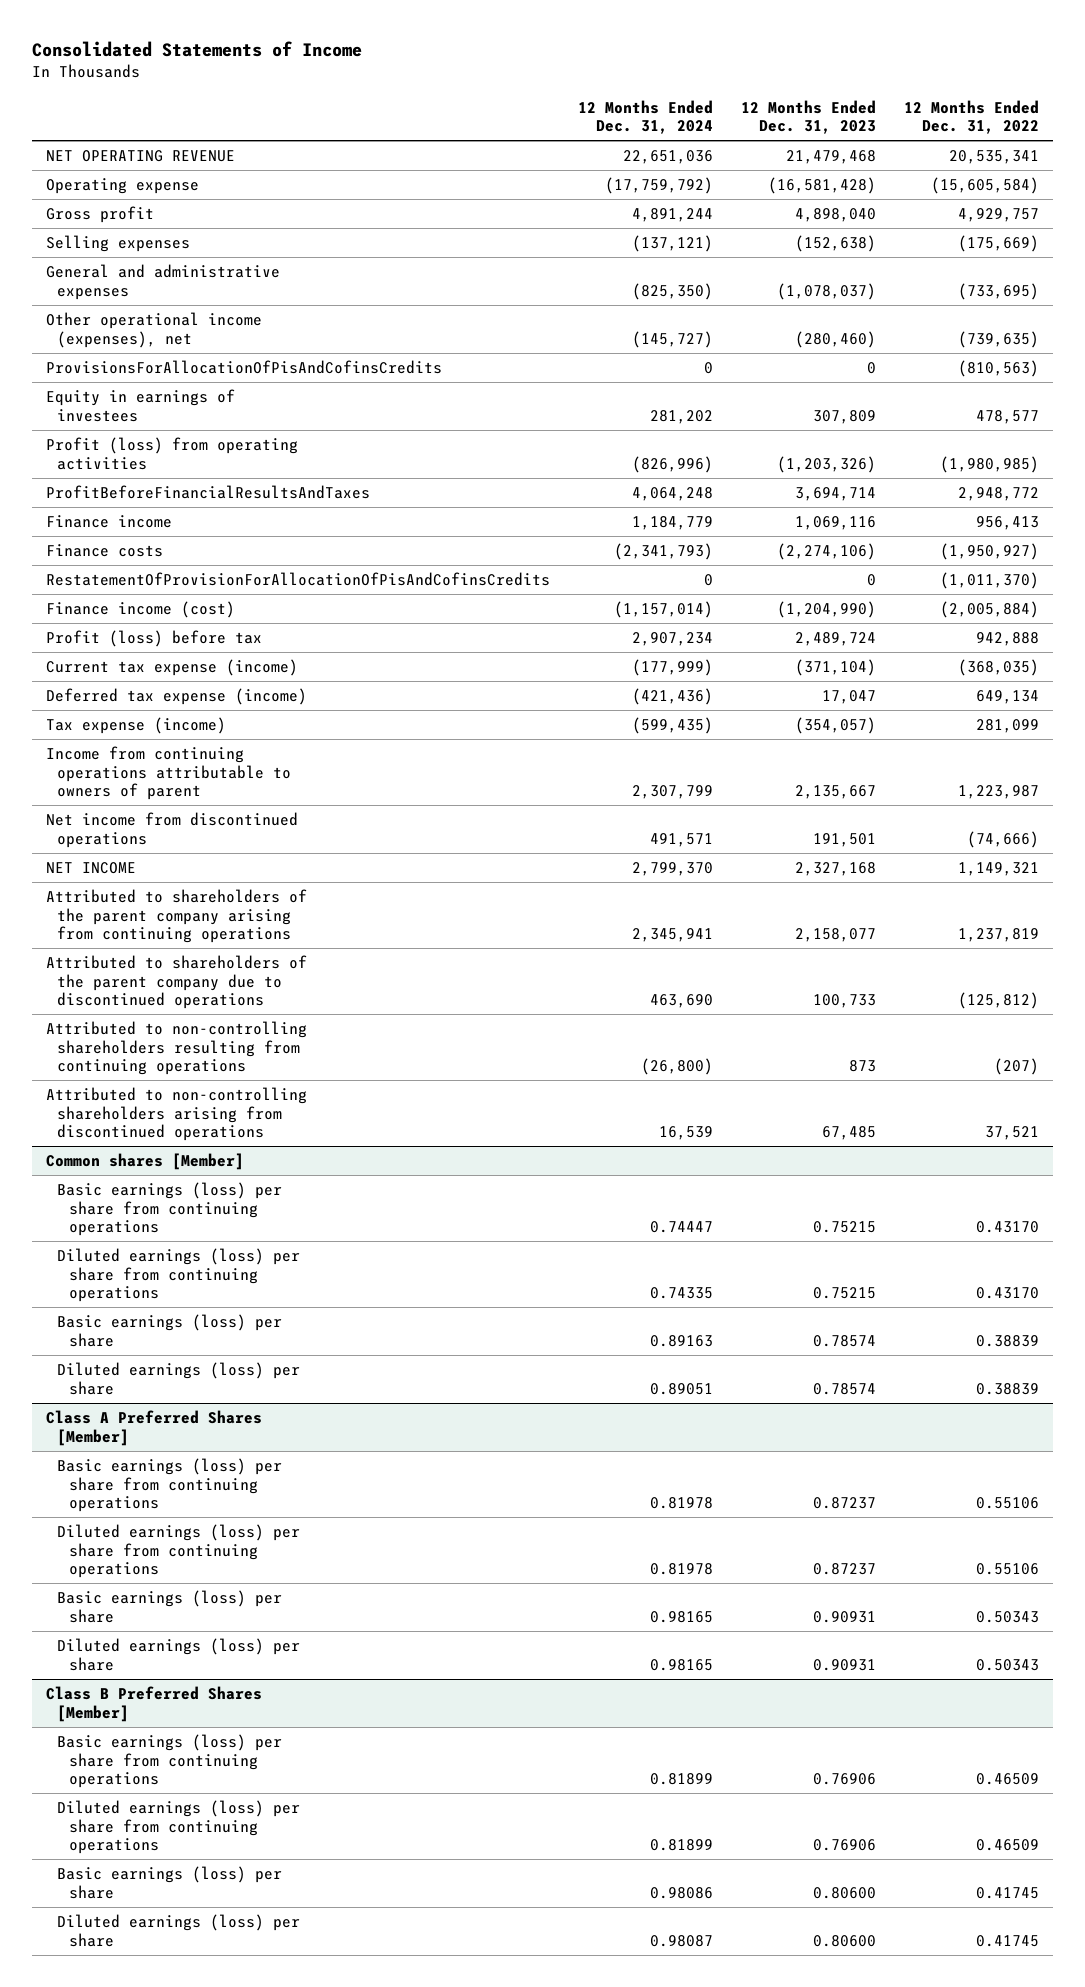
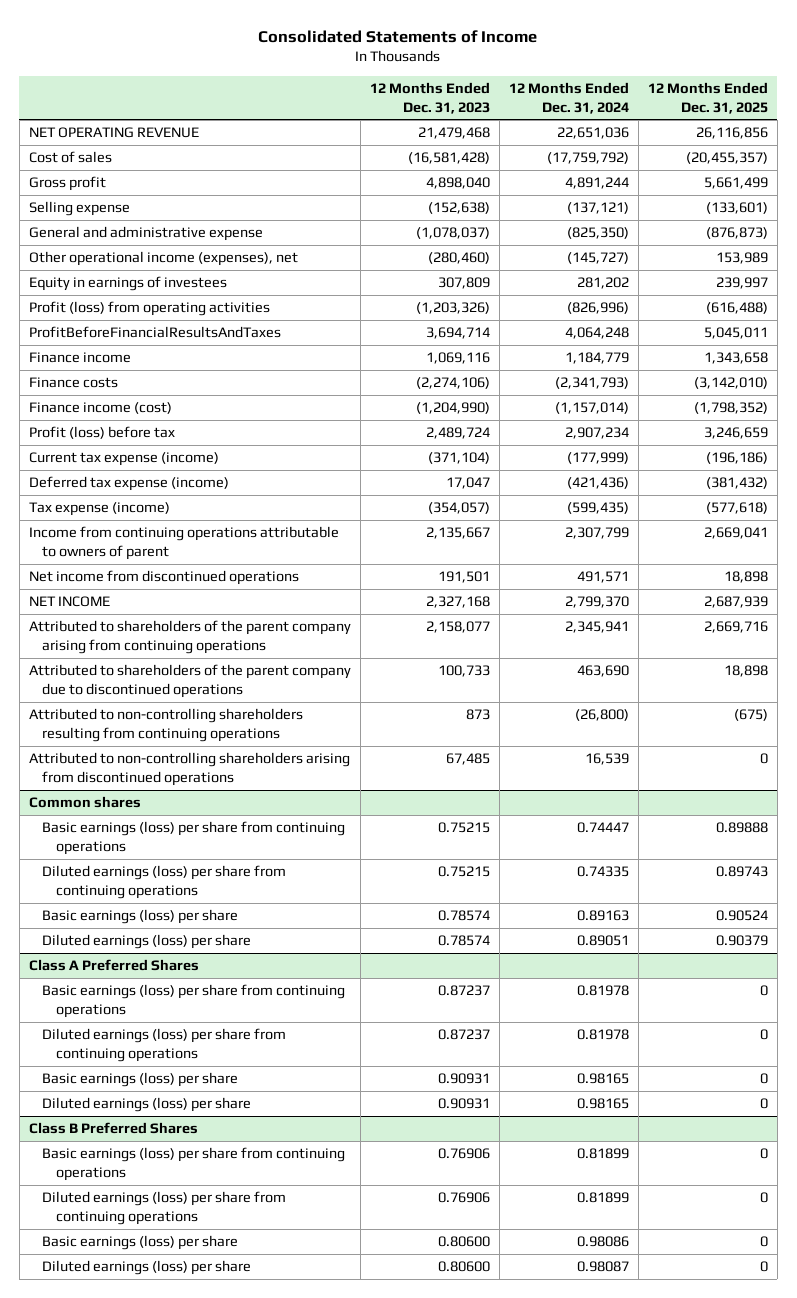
[903,99,1039,135] 12 Months Ended Dec. 31, 2022 -> none
none -> [647,81,768,114] 12 Months Ended Dec. 31, 2025
[45,178,199,195] Operating expense -> [28,151,112,164] Cost of sales
[45,235,190,253] Selling expenses -> [28,201,130,217] Selling expense
[45,264,280,300] General and administrative expenses -> [28,226,263,242] General and administrative expense
[45,360,442,375] ProvisionsForAllocationOfPisAndCofinsCredits -> none
[45,572,550,587] RestatementOfProvisionForAllocationOfPisAndCofinsCredits -> none
[45,1153,244,1171] Common shares [Member] -> [28,796,141,809] Common shares
[45,1410,262,1446] Class A Preferred Shares [Member] -> [28,959,199,972] Class A Preferred Shares
[45,1686,262,1722] Class B Preferred Shares [Member] -> [28,1122,198,1135] Class B Preferred Shares

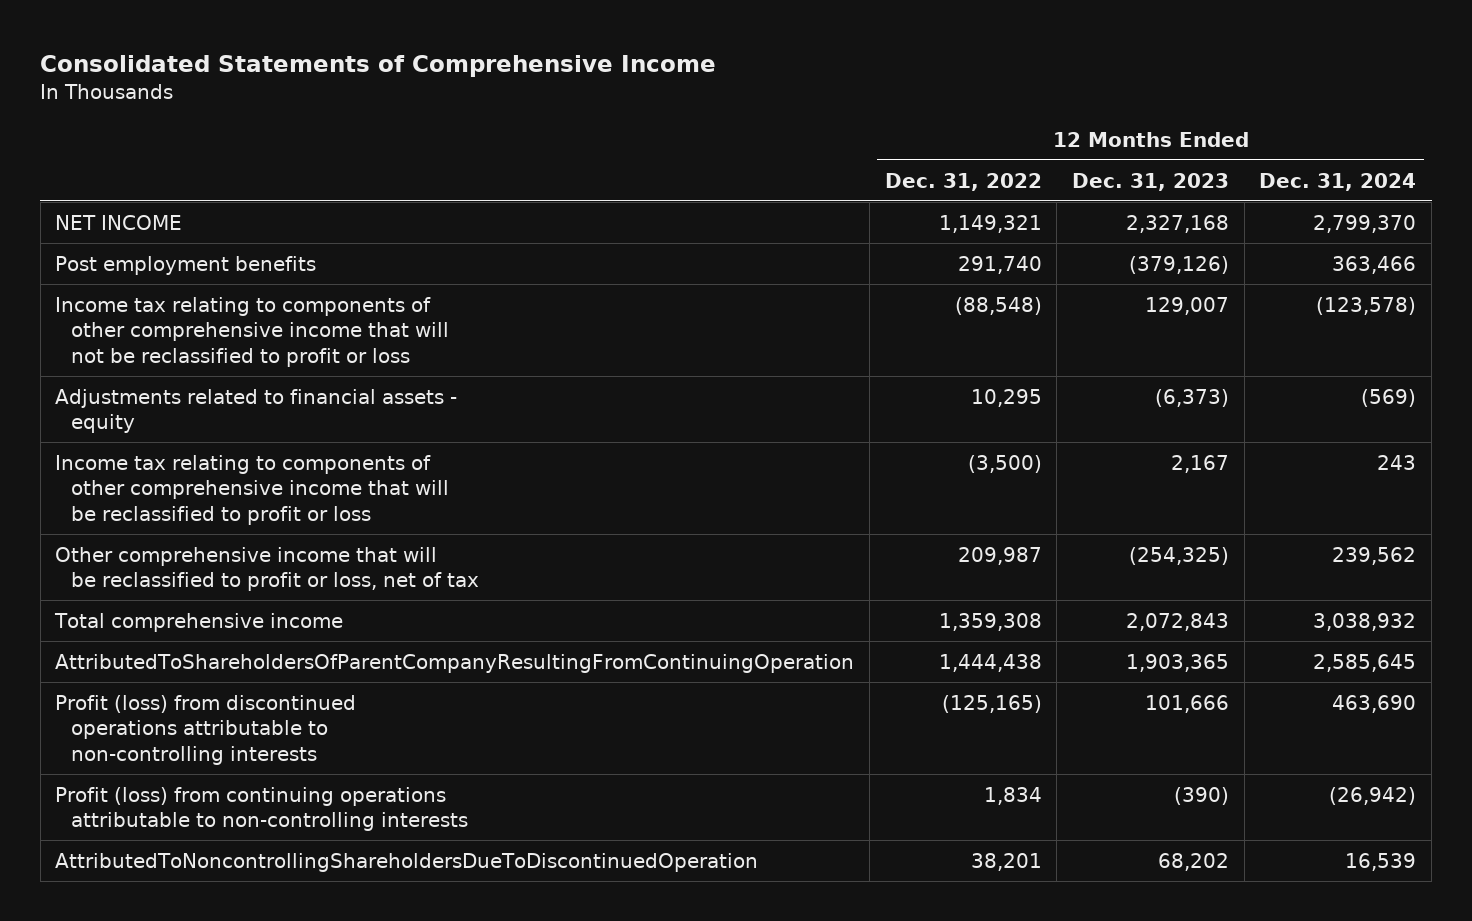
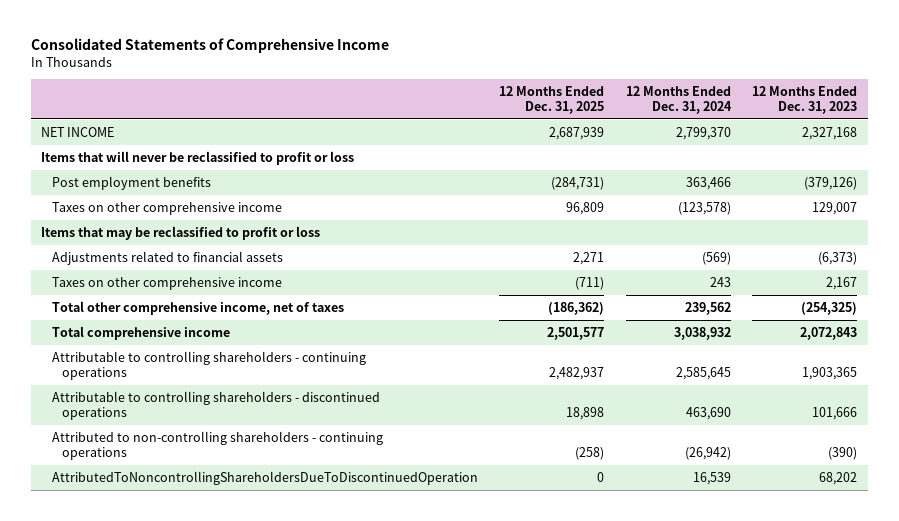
[884,172,1042,191] Dec. 31, 2022 -> none
none -> [499,85,605,114] 12 Months Ended Dec. 31, 2025
none -> [41,150,355,165] Items that will never be reclassified to profit or loss
[55,296,450,368] Income tax relating to components of other comprehensive income that will not be reclassified to profit or loss -> [51,201,282,215] Taxes on other comprehensive income
none -> [41,225,321,240] Items that may be reclassified to profit or loss
[55,388,458,434] Adjustments related to financial assets - equity -> [51,250,283,265] Adjustments related to financial assets
[55,454,450,526] Income tax relating to components of other comprehensive income that will be reclassified to profit or loss -> [51,276,282,290] Taxes on other comprehensive income
[55,546,480,592] Other comprehensive income that will be reclassified to profit or loss, net of tax -> [51,300,344,315] Total other comprehensive income, net of taxes
[55,653,855,673] AttributedToShareholdersOfParentCompanyResultingFromContinuingOperation -> [51,350,366,381] Attributable to controlling shareholders - continuing operations
[55,694,357,766] Profit (loss) from discontinued operations attributable to non-controlling interests -> [51,390,380,421] Attributable to controlling shareholders - discontinued operations
[55,786,469,832] Profit (loss) from continuing operations attributable to non-controlling interests -> [51,430,383,461] Attributed to non-controlling shareholders - continuing operations

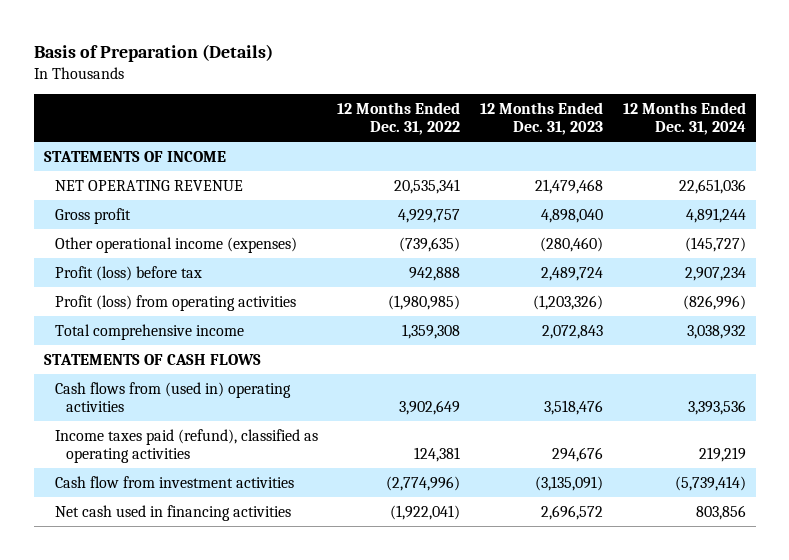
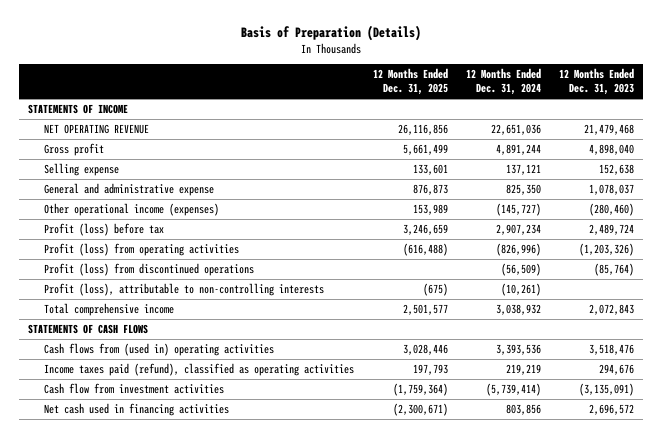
[337,102,461,135] 12 Months Ended Dec. 31, 2022 -> none
none -> [372,68,448,96] 12 Months Ended Dec. 31, 2025
none -> [44,163,120,177] Selling expense
none -> [44,183,215,197] General and administrative expense
none -> [44,263,255,277] Profit (loss) from discontinued operations
none -> [44,283,325,297] Profit (loss), attributable to non-controlling interests

